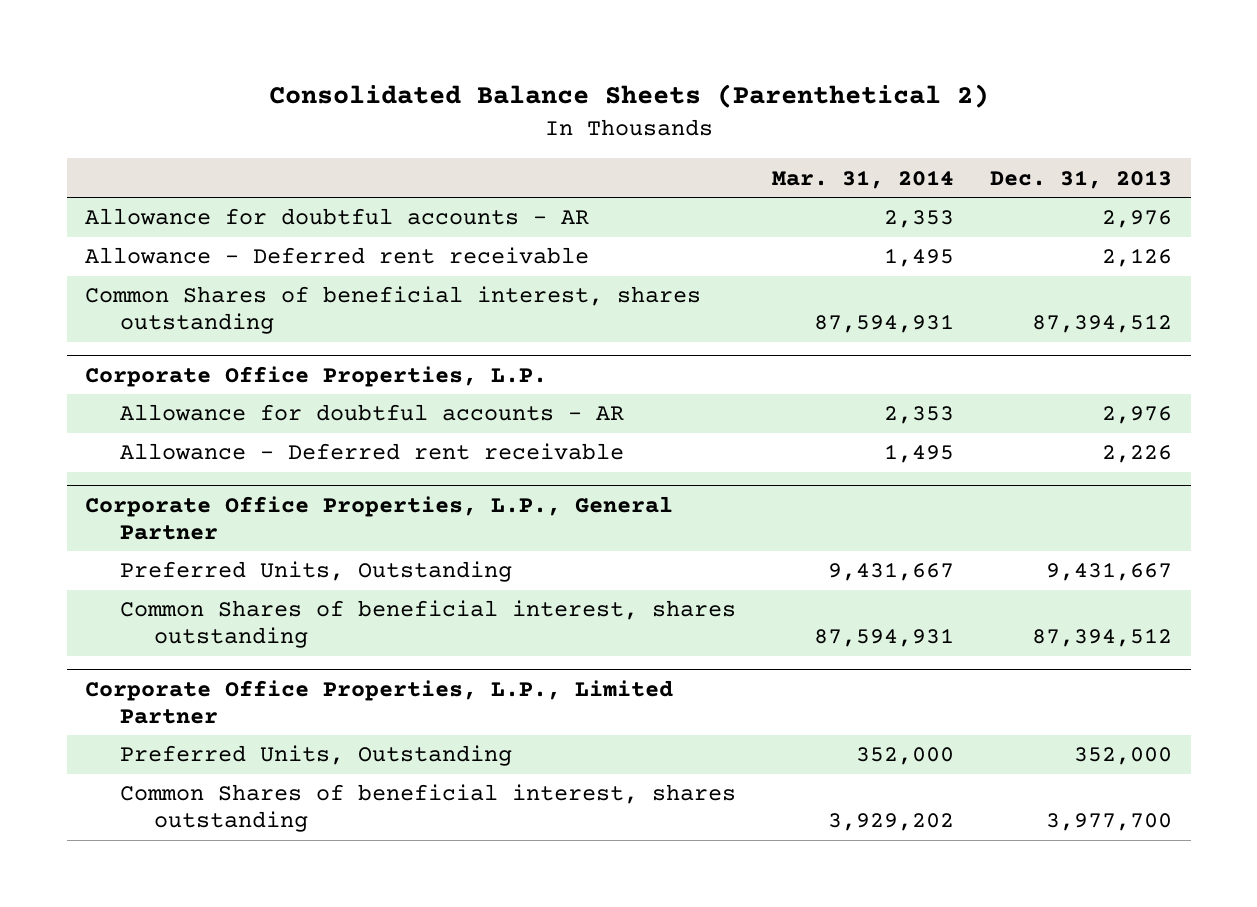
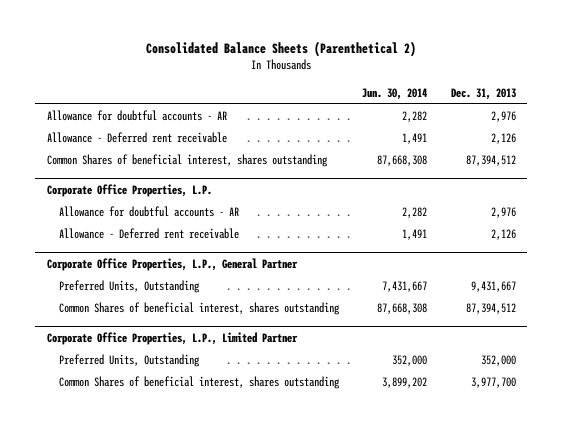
[771,169,954,189] Mar. 31, 2014 -> none
none -> [362,87,428,100] Jun. 30, 2014
[1102,445,1173,464] 2,226 -> [490,229,516,241] 2,126

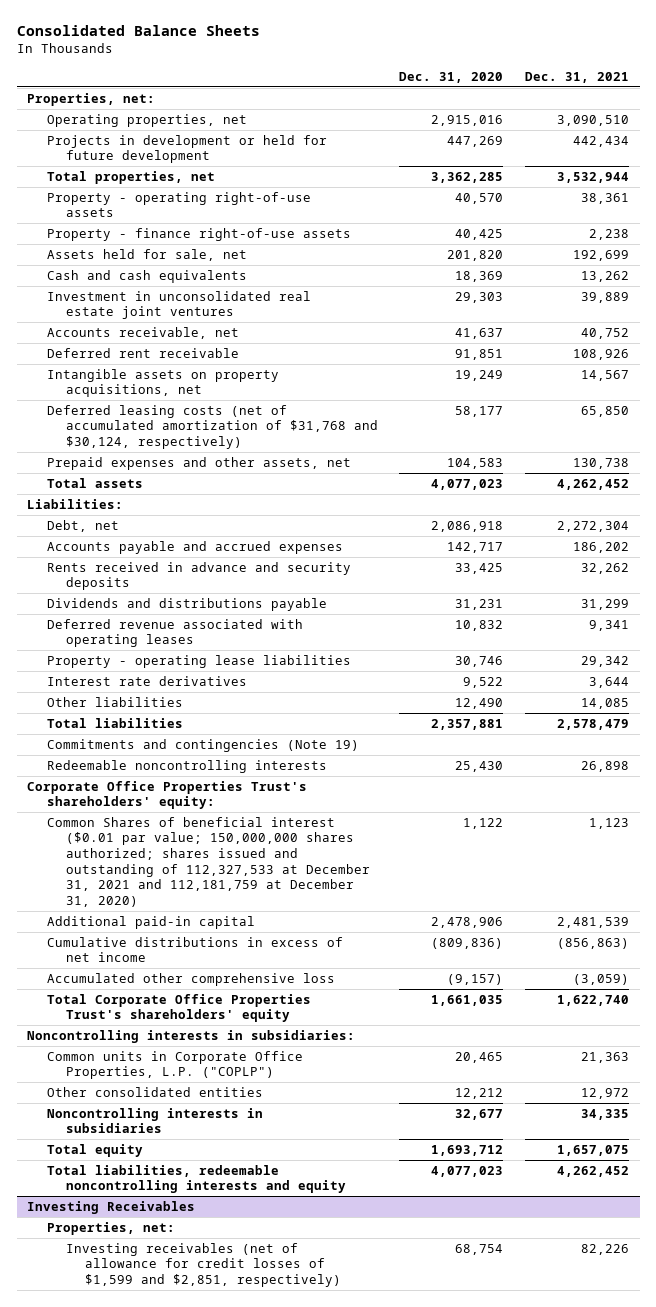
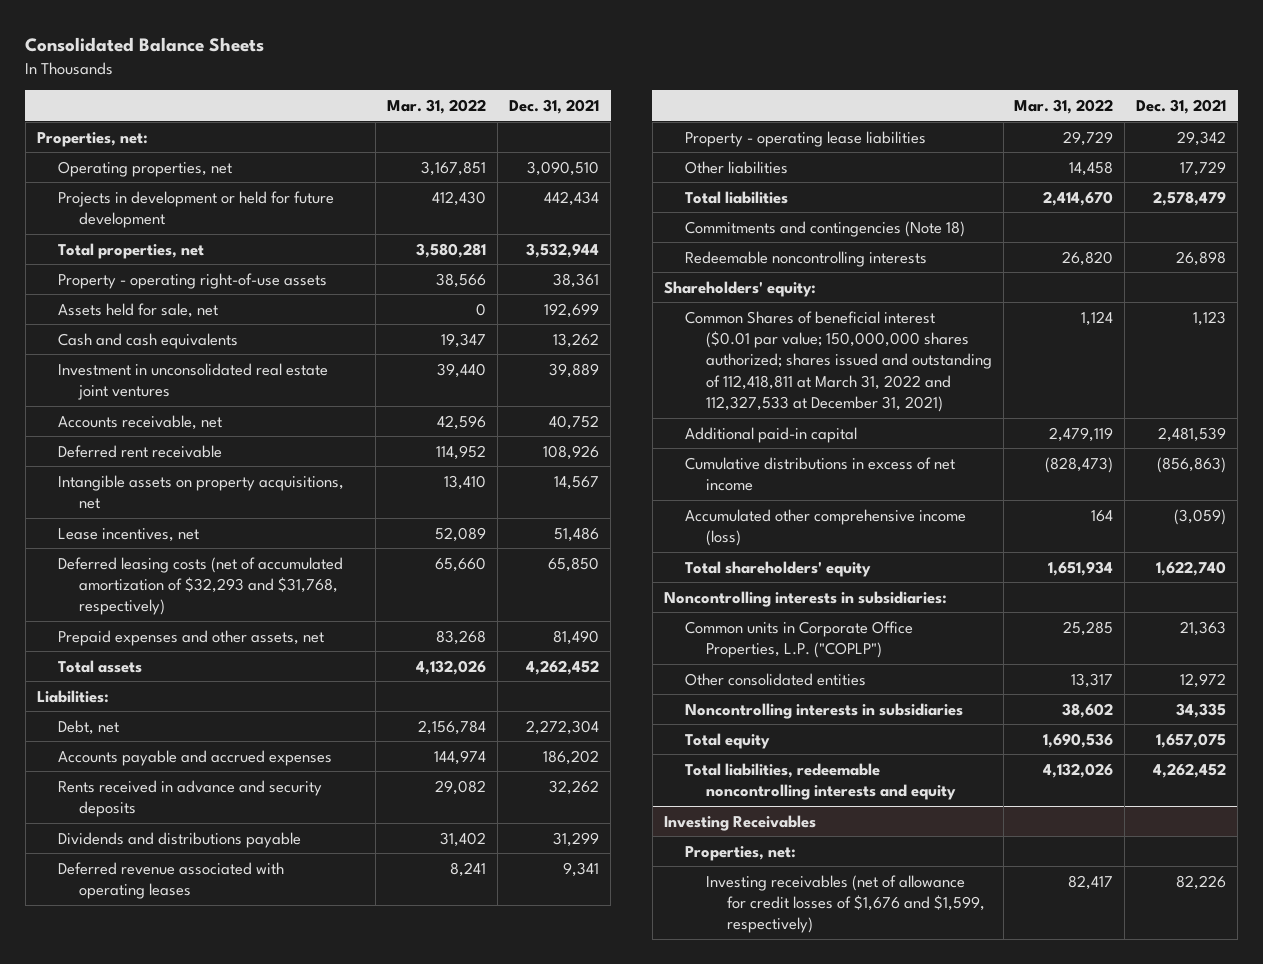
[399,71,504,83] Dec. 31, 2020 -> none
none -> [387,98,487,114] Mar. 31, 2022
[46,227,351,241] Property - finance right-of-use assets -> none
none -> [57,527,199,542] Lease incentives, net
[46,404,378,450] Deferred leasing costs (net of accumulated amortization of $31,768 and $30,124, respectively) -> [57,556,343,616] Deferred leasing costs (net of accumulated amortization of $32,293 and $31,768, respectively)
[572,457,629,469] 130,738 -> [553,629,600,645] 81,490
[46,675,247,686] Interest rate derivatives -> none
[580,697,629,709] 14,085 -> [1180,160,1227,176] 17,729
[46,738,359,752] Commitments and contingencies (Note 19) -> [684,220,965,237] Commitments and contingencies (Note 18)
[27,780,308,810] Corporate Office Properties Trust's shareholders' equity: -> [663,280,816,297] Shareholders' equity:
[46,816,370,907] Common Shares of beneficial interest ($0.01 par value; 150,000,000 shares authorized; shares issued and outstanding of 112,327,533 at December 31, 2021 and 112,181,759 at December 31, 2020) -> [684,310,992,413] Common Shares of beneficial interest ($0.01 par value; 150,000,000 shares authorized; shares issued and outstanding of 112,418,811 at March 31, 2022 and 112,327,533 at December 31, 2021)
[46,972,335,986] Accumulated other comprehensive loss -> [684,508,966,547] Accumulated other comprehensive income (loss)
[46,993,311,1023] Total Corporate Office Properties Trust's shareholders' equity -> [684,560,871,577] Total shareholders' equity
[65,1242,341,1288] Investing receivables (net of allowance for credit losses of $1,599 and $2,851, respectively) -> [705,874,985,934] Investing receivables (net of allowance for credit losses of $1,676 and $1,599, respectively)

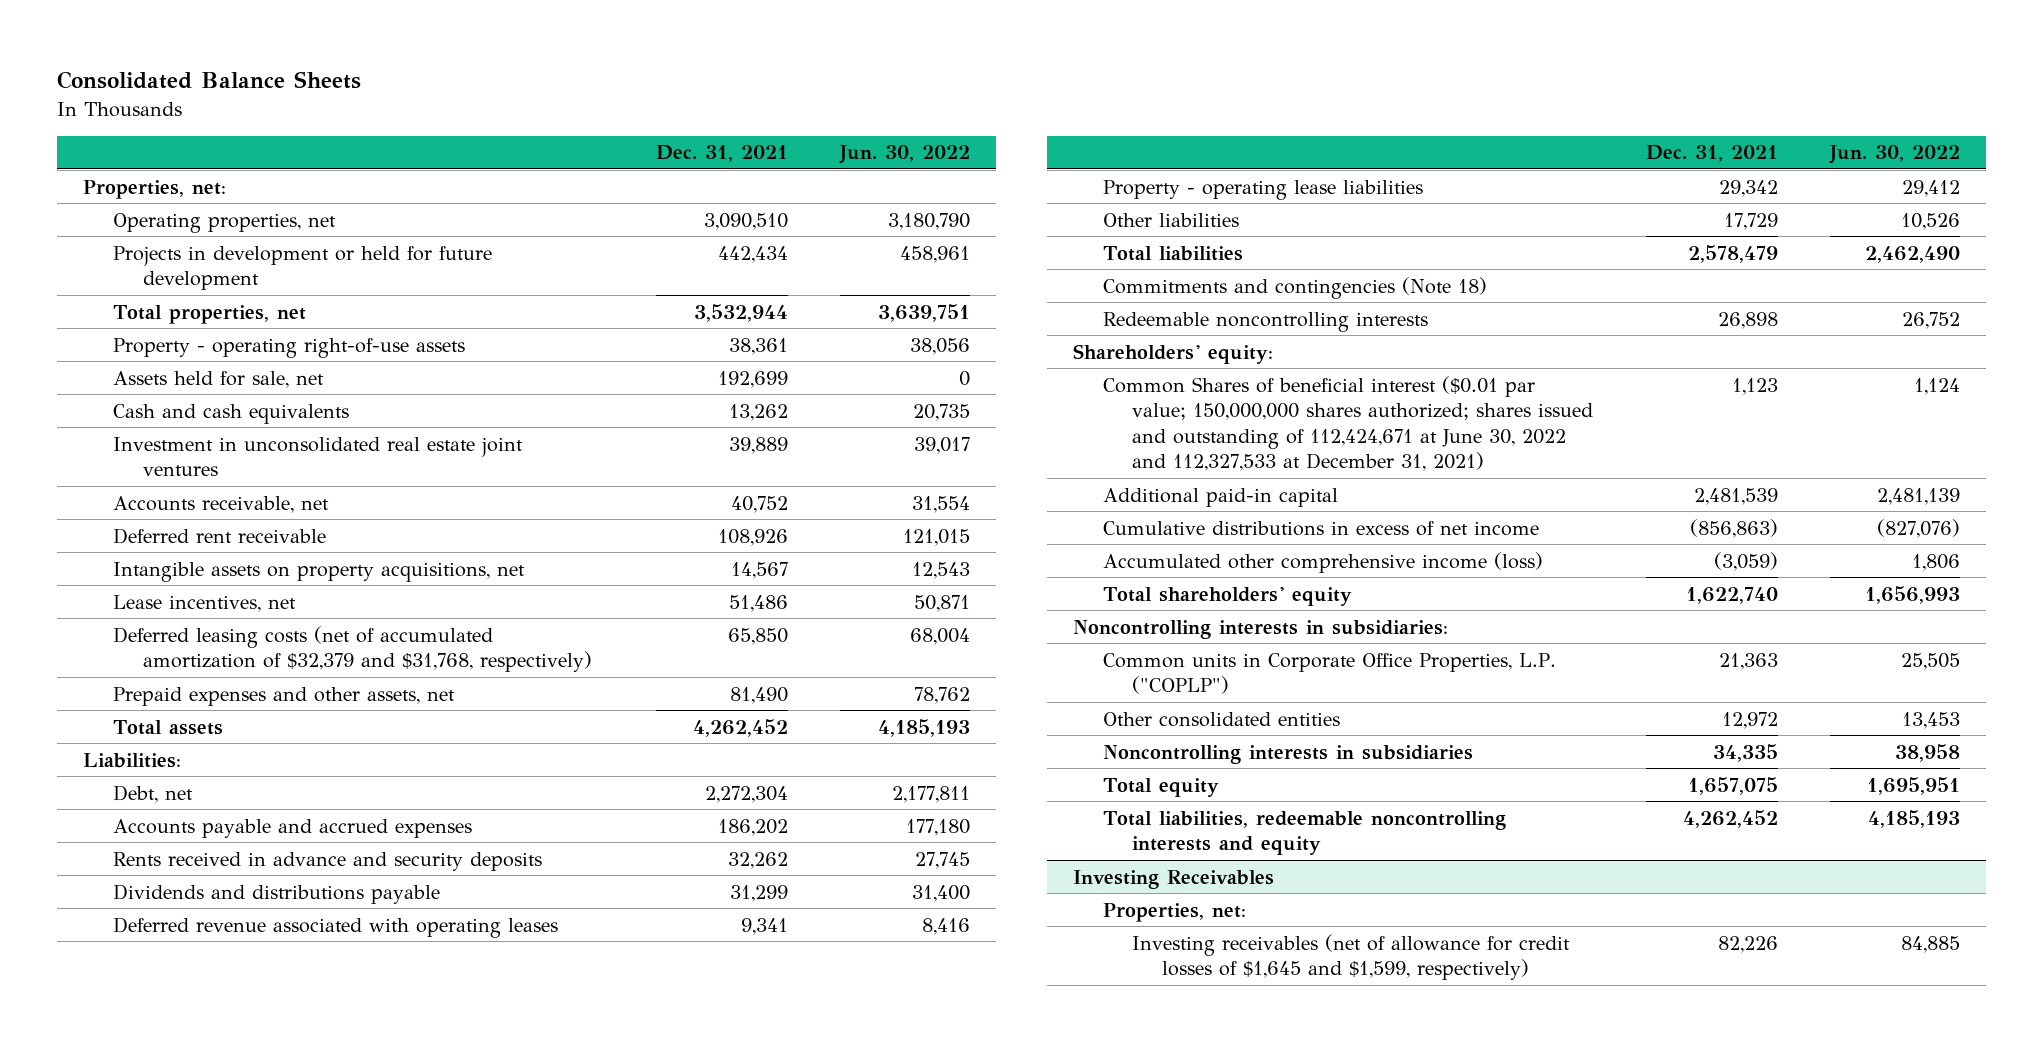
[387,98,487,114] Mar. 31, 2022 -> none
none -> [839,145,971,165] Jun. 30, 2022
[57,556,343,616] Deferred leasing costs (net of accumulated amortization of $32,293 and $31,768, respectively) -> [112,625,592,673] Deferred leasing costs (net of accumulated amortization of $32,379 and $31,768, respectively)
[684,310,992,413] Common Shares of beneficial interest ($0.01 par value; 150,000,000 shares authorized; shares issued and outstanding of 112,418,811 at March 31, 2022 and 112,327,533 at December 31, 2021) -> [1102,375,1594,472] Common Shares of beneficial interest ($0.01 par value; 150,000,000 shares authorized; shares issued and outstanding of 112,424,671 at June 30, 2022 and 112,327,533 at December 31, 2021)
[705,874,985,934] Investing receivables (net of allowance for credit losses of $1,676 and $1,599, respectively) -> [1132,933,1571,981] Investing receivables (net of allowance for credit losses of $1,645 and $1,599, respectively)

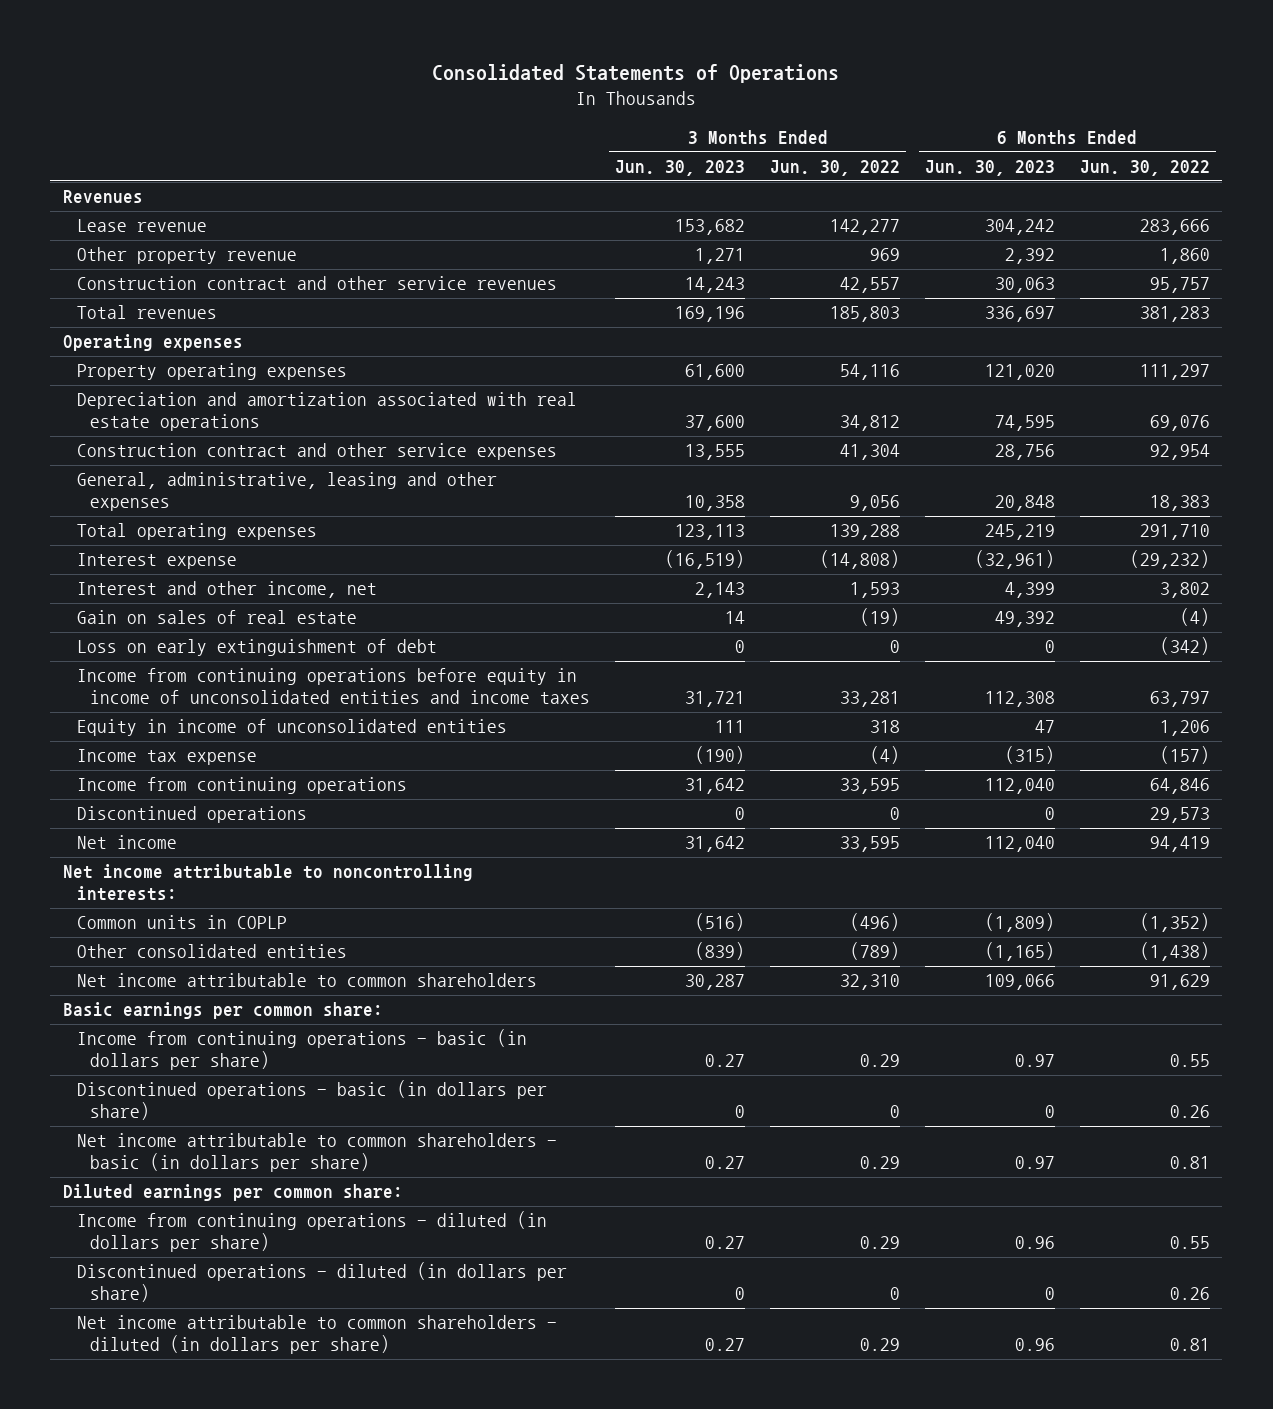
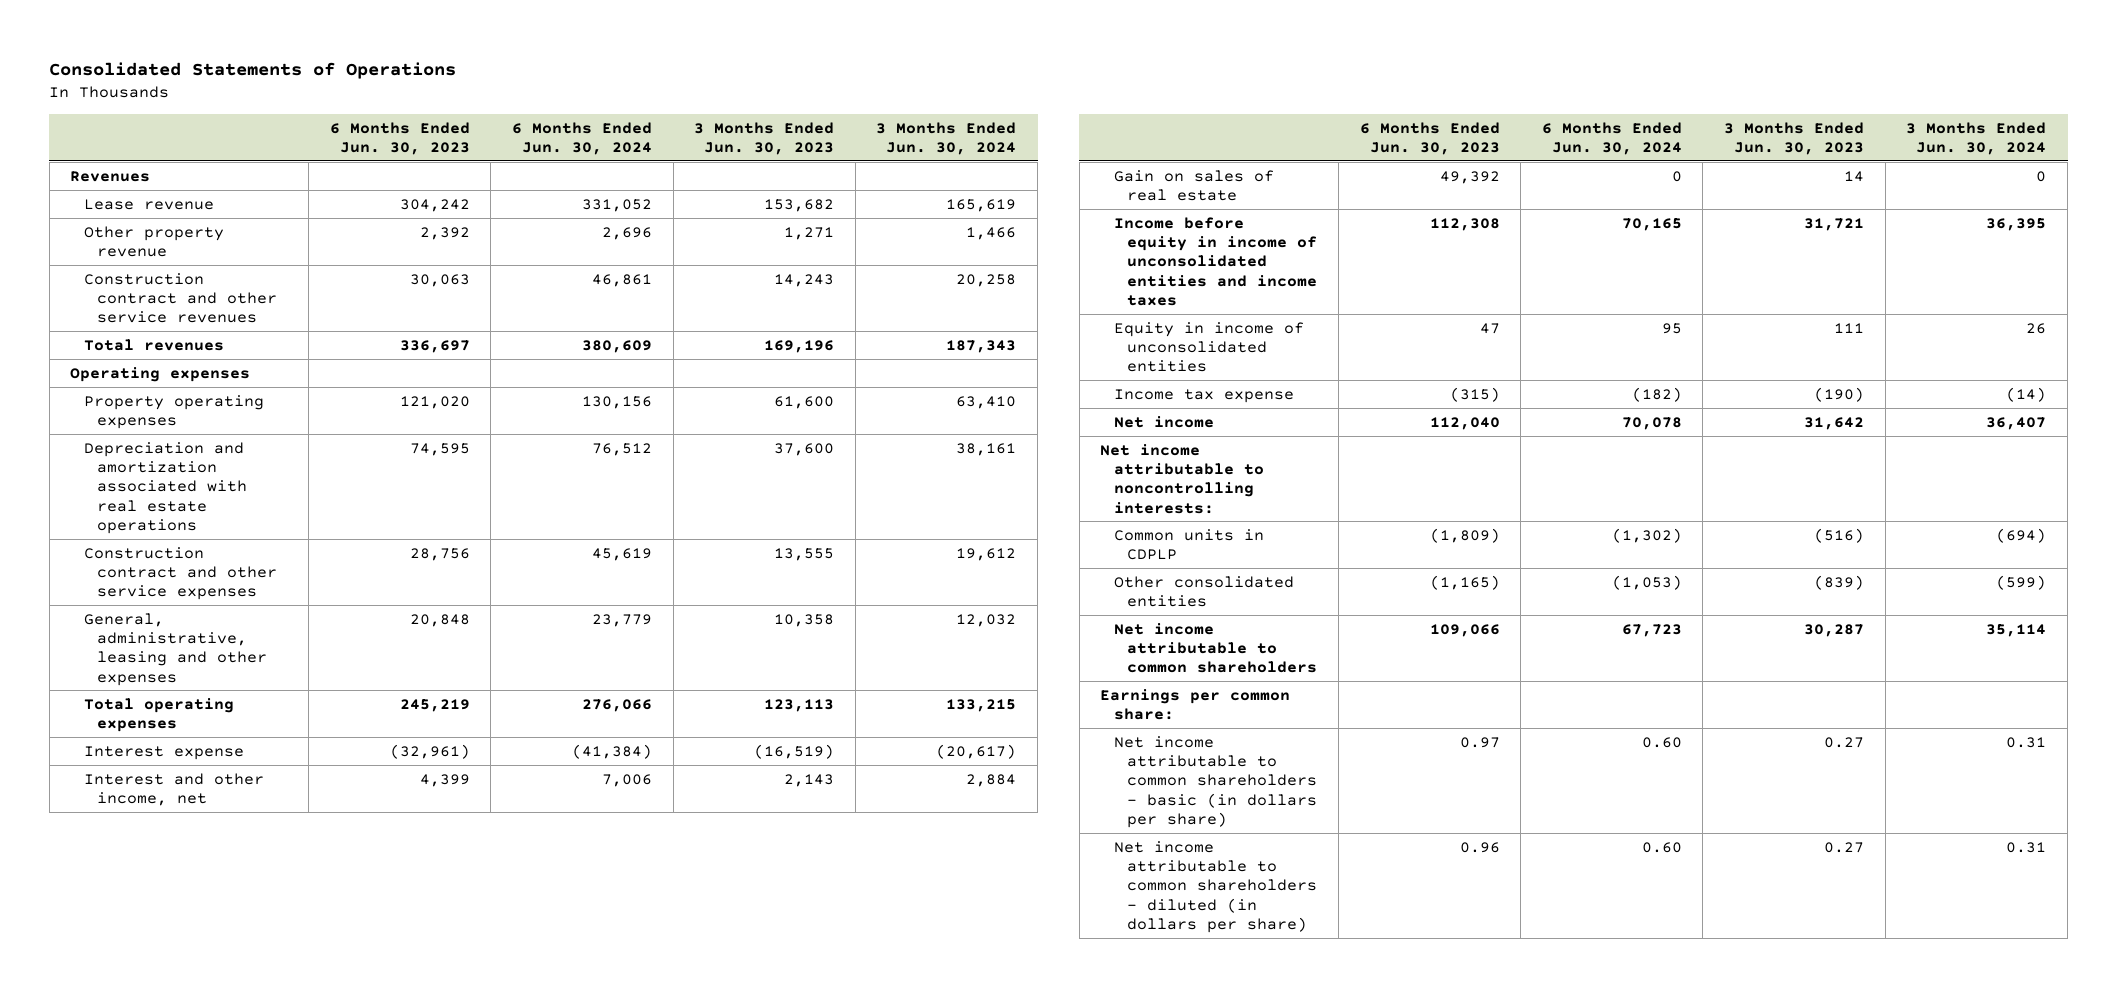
[770,160,901,177] Jun. 30, 2022 -> none
[1079,160,1210,177] Jun. 30, 2022 -> none
none -> [511,121,652,155] 6 Months Ended Jun. 30, 2024
none -> [876,121,1017,155] 3 Months Ended Jun. 30, 2024
[76,639,437,657] Loss on early extinguishment of debt -> none
[76,668,591,705] Income from continuing operations before equity in income of unconsolidated entities and income taxes -> [1113,216,1318,306] Income before equity in income of unconsolidated entities and income taxes
[76,777,407,795] Income from continuing operations -> none
[76,806,307,824] Discontinued operations -> none
[76,915,287,930] Common units in COPLP -> [1113,528,1264,560] Common units in CDPLP
[76,1029,527,1071] Income from continuing operations - basic (in dollars per share) -> none
[76,1080,547,1121] Discontinued operations - basic (in dollars per share) -> none
[62,1002,383,1020] Basic earnings per common share: -> [1100,688,1291,720] Earnings per common share:
[62,1184,403,1202] Diluted earnings per common share: -> none
[76,1211,547,1253] Income from continuing operations - diluted (in dollars per share) -> none
[76,1262,567,1303] Discontinued operations - diluted (in dollars per share) -> none

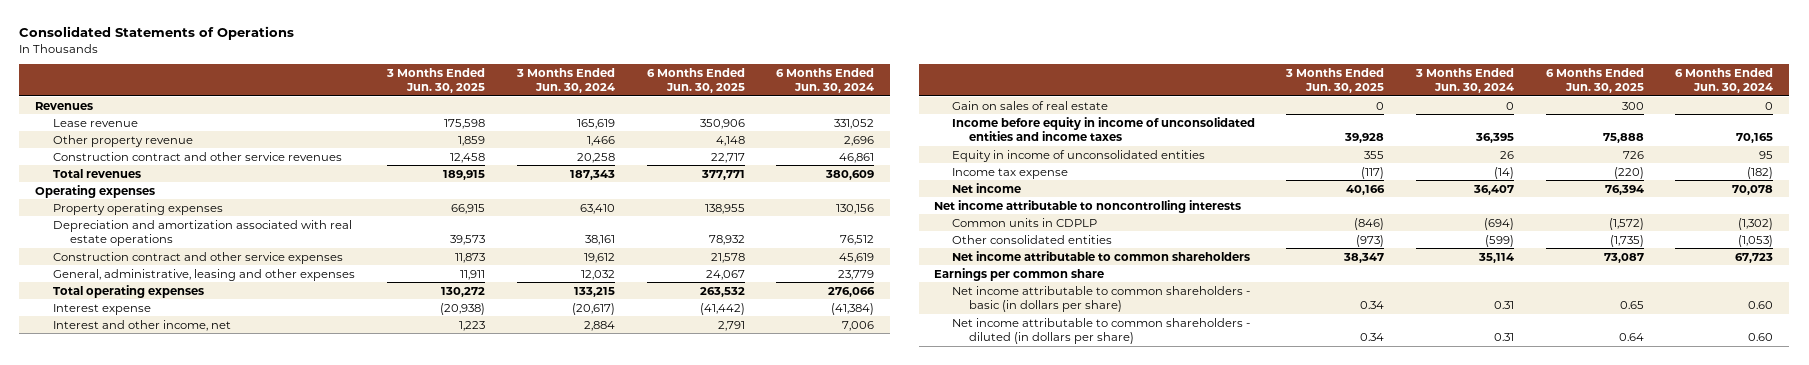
[329,121,470,155] 6 Months Ended Jun. 30, 2023 -> none
[694,121,835,155] 3 Months Ended Jun. 30, 2023 -> none
none -> [386,67,486,94] 3 Months Ended Jun. 30, 2025
none -> [646,67,745,94] 6 Months Ended Jun. 30, 2025
[1100,443,1264,514] Net income attributable to noncontrolling interests: -> [934,199,1242,213] Net income attributable to noncontrolling interests
[1100,688,1291,720] Earnings per common share: -> [934,267,1105,281] Earnings per common share

